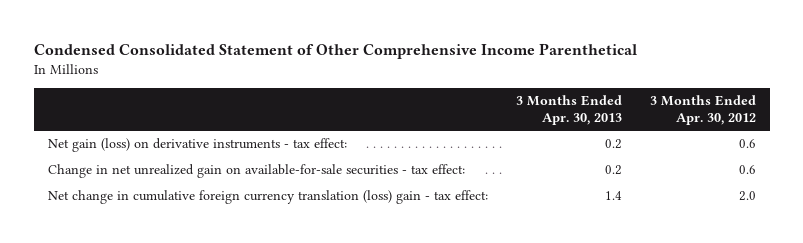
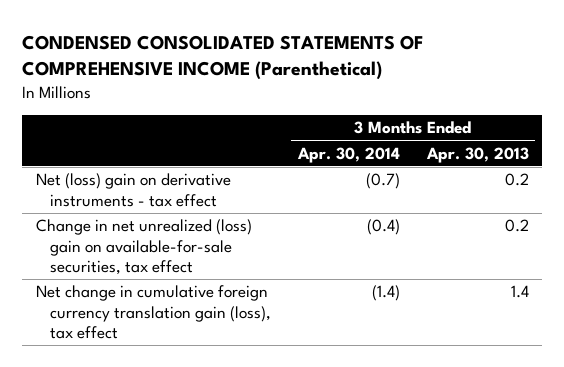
[33,43,637,60] Condensed Consolidated Statement of Other Comprehensive Income Parenthetical -> [22,34,424,80] CONDENSED CONSOLIDATED STATEMENTS OF COMPREHENSIVE INCOME (Parenthetical)
[649,95,756,125] 3 Months Ended Apr. 30, 2012 -> none
none -> [296,146,400,163] Apr. 30, 2014
[47,138,347,153] Net gain (loss) on derivative instruments - tax effect: -> [35,173,231,207] Net (loss) gain on derivative instruments - tax effect
[47,164,465,179] Change in net unrealized gain on available-for-sale securities - tax effect: -> [35,219,252,276] Change in net unrealized (loss) gain on available-for-sale securities, tax effect
[47,190,488,205] Net change in cumulative foreign currency translation (loss) gain - tax effect: -> [35,285,271,340] Net change in cumulative foreign currency translation gain (loss), tax effect

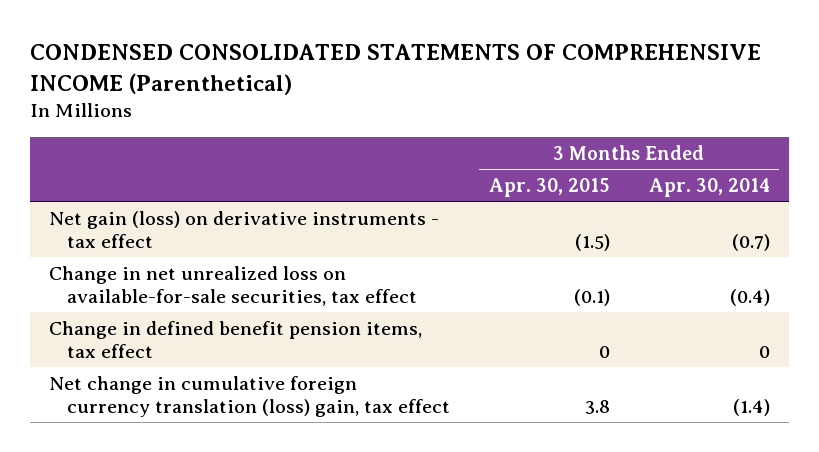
[425,146,529,163] Apr. 30, 2013 -> none
none -> [488,178,610,198] Apr. 30, 2015
[35,173,231,207] Net (loss) gain on derivative instruments - tax effect -> [49,210,440,248] Net gain (loss) on derivative instruments - tax effect
[35,219,252,276] Change in net unrealized (loss) gain on available-for-sale securities, tax effect -> [49,265,417,306] Change in net unrealized loss on available-for-sale securities, tax effect
none -> [49,320,423,358] Change in defined benefit pension items, tax effect
[35,285,271,340] Net change in cumulative foreign currency translation gain (loss), tax effect -> [49,375,450,417] Net change in cumulative foreign currency translation (loss) gain, tax effect

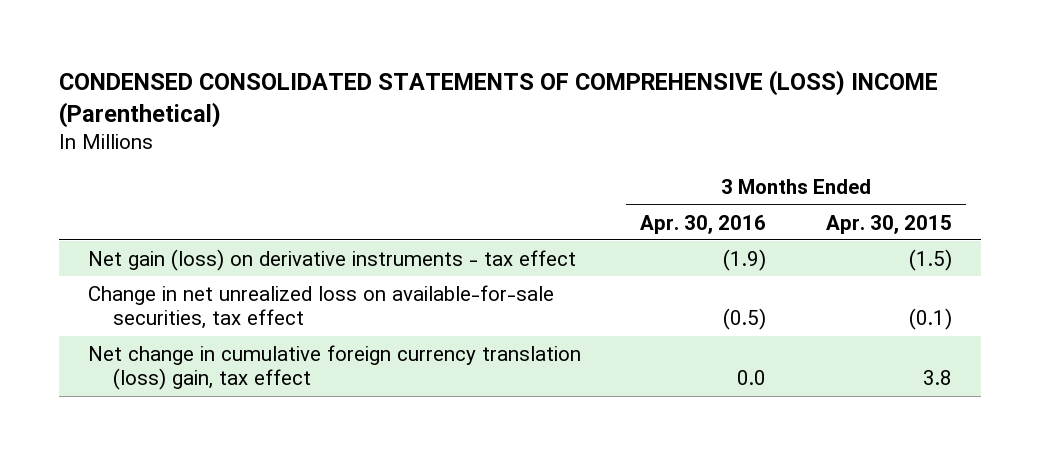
[29,44,761,95] CONDENSED CONSOLIDATED STATEMENTS OF COMPREHENSIVE INCOME (Parenthetical) -> [58,70,938,128] CONDENSED CONSOLIDATED STATEMENTS OF COMPREHENSIVE (LOSS) INCOME (Parenthetical)
[648,178,770,198] Apr. 30, 2014 -> none
none -> [640,214,767,234] Apr. 30, 2016
[49,320,423,358] Change in defined benefit pension items, tax effect -> none

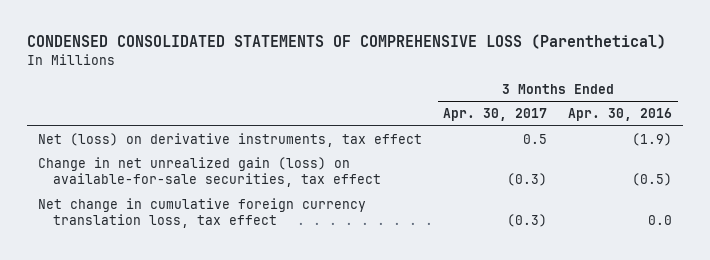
[58,70,938,128] CONDENSED CONSOLIDATED STATEMENTS OF COMPREHENSIVE (LOSS) INCOME (Parenthetical) -> [27,34,667,50] CONDENSED CONSOLIDATED STATEMENTS OF COMPREHENSIVE LOSS (Parenthetical)
[825,214,952,234] Apr. 30, 2015 -> none
none -> [443,108,548,122] Apr. 30, 2017
[88,248,577,271] Net gain (loss) on derivative instruments - tax effect -> [38,132,423,147] Net (loss) on derivative instruments, tax effect
[88,284,555,330] Change in net unrealized loss on available-for-sale securities, tax effect -> [38,156,381,188] Change in net unrealized gain (loss) on available-for-sale securities, tax effect
[88,344,582,391] Net change in cumulative foreign currency translation (loss) gain, tax effect -> [38,197,367,229] Net change in cumulative foreign currency translation loss, tax effect

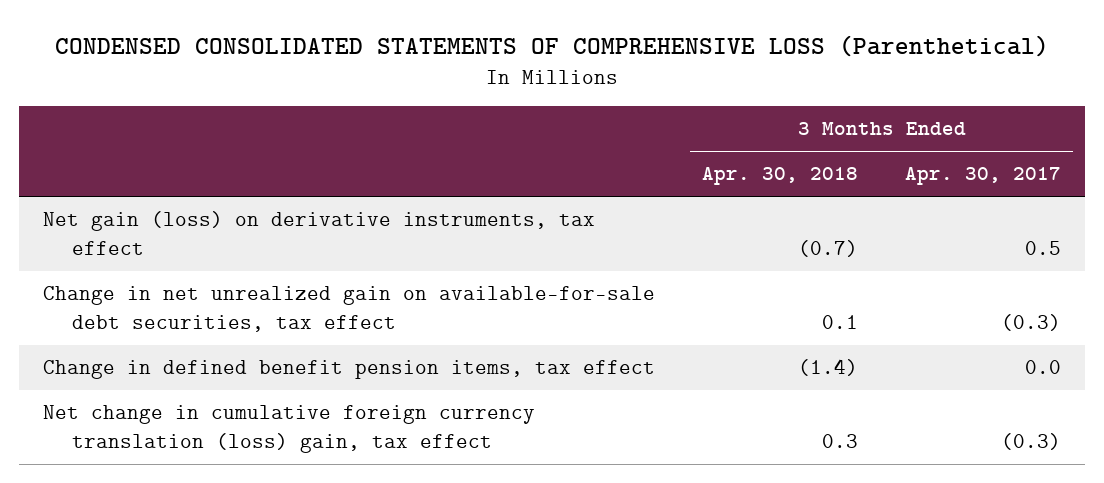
[568,108,673,122] Apr. 30, 2016 -> none
none -> [702,167,859,186] Apr. 30, 2018
[38,132,423,147] Net (loss) on derivative instruments, tax effect -> [43,211,596,255] Net gain (loss) on derivative instruments, tax effect
[38,156,381,188] Change in net unrealized gain (loss) on available-for-sale securities, tax effect -> [43,286,656,332] Change in net unrealized gain on available-for-sale debt securities, tax effect
none -> [43,360,656,380] Change in defined benefit pension items, tax effect
[38,197,367,229] Net change in cumulative foreign currency translation loss, tax effect -> [43,405,536,453] Net change in cumulative foreign currency translation (loss) gain, tax effect

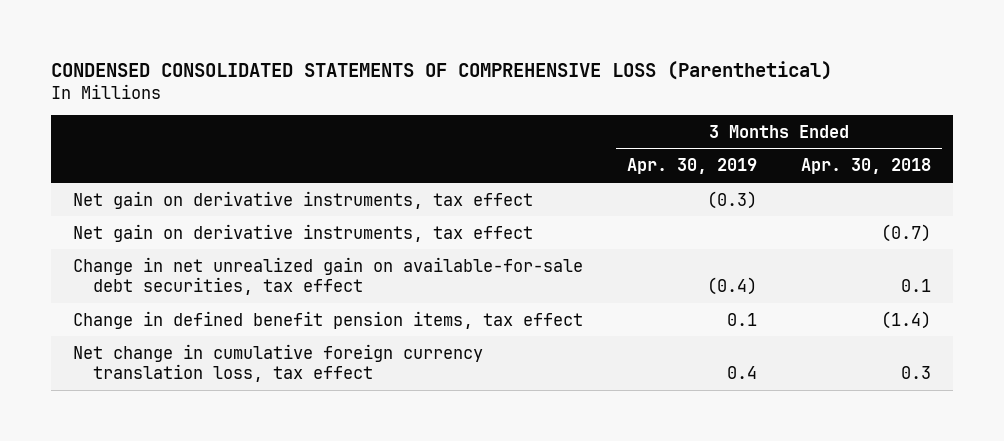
[905,167,1062,186] Apr. 30, 2017 -> none
none -> [627,158,758,175] Apr. 30, 2019
none -> [73,190,534,209] Net gain on derivative instruments, tax effect
[43,211,596,255] Net gain (loss) on derivative instruments, tax effect -> [73,223,534,242] Net gain on derivative instruments, tax effect
[43,405,536,453] Net change in cumulative foreign currency translation (loss) gain, tax effect -> [73,343,484,383] Net change in cumulative foreign currency translation loss, tax effect

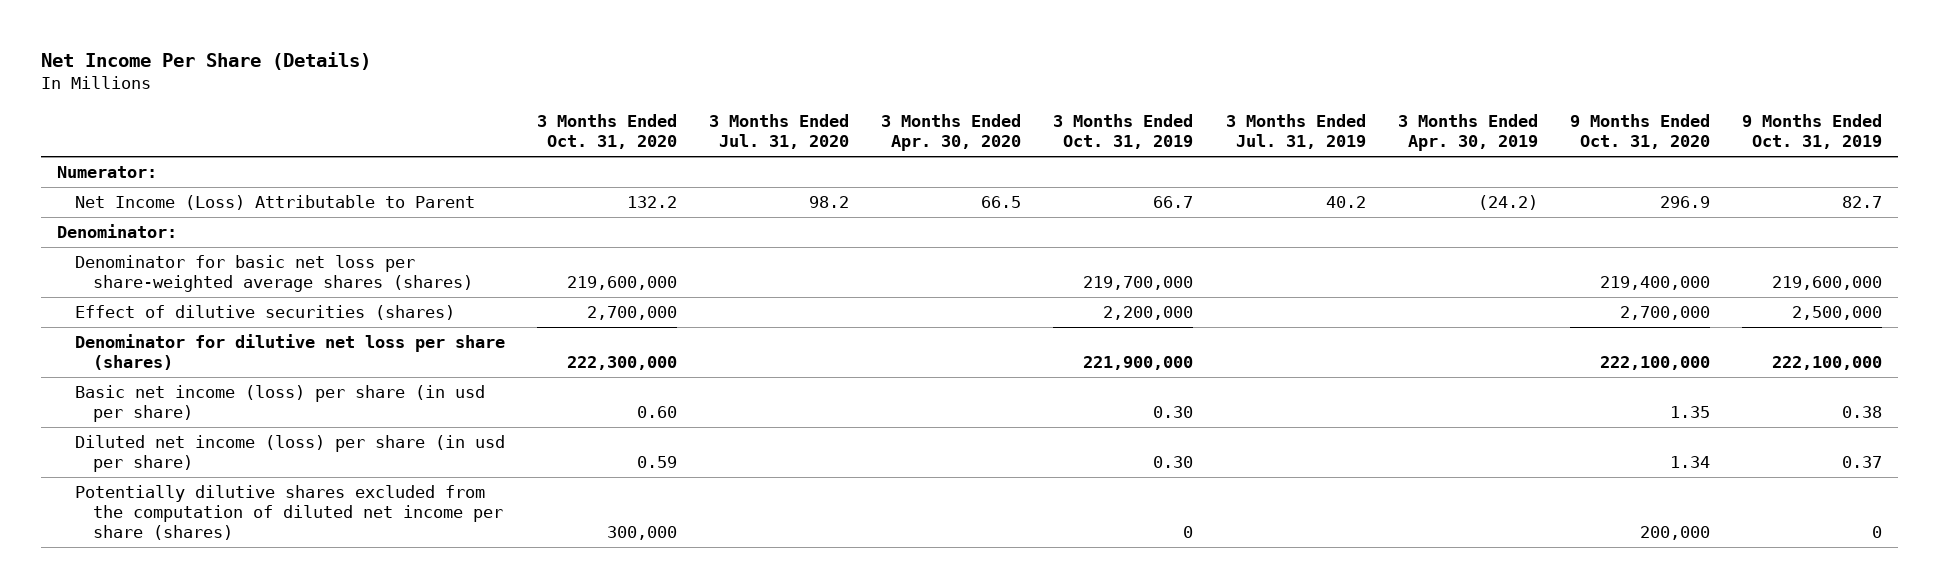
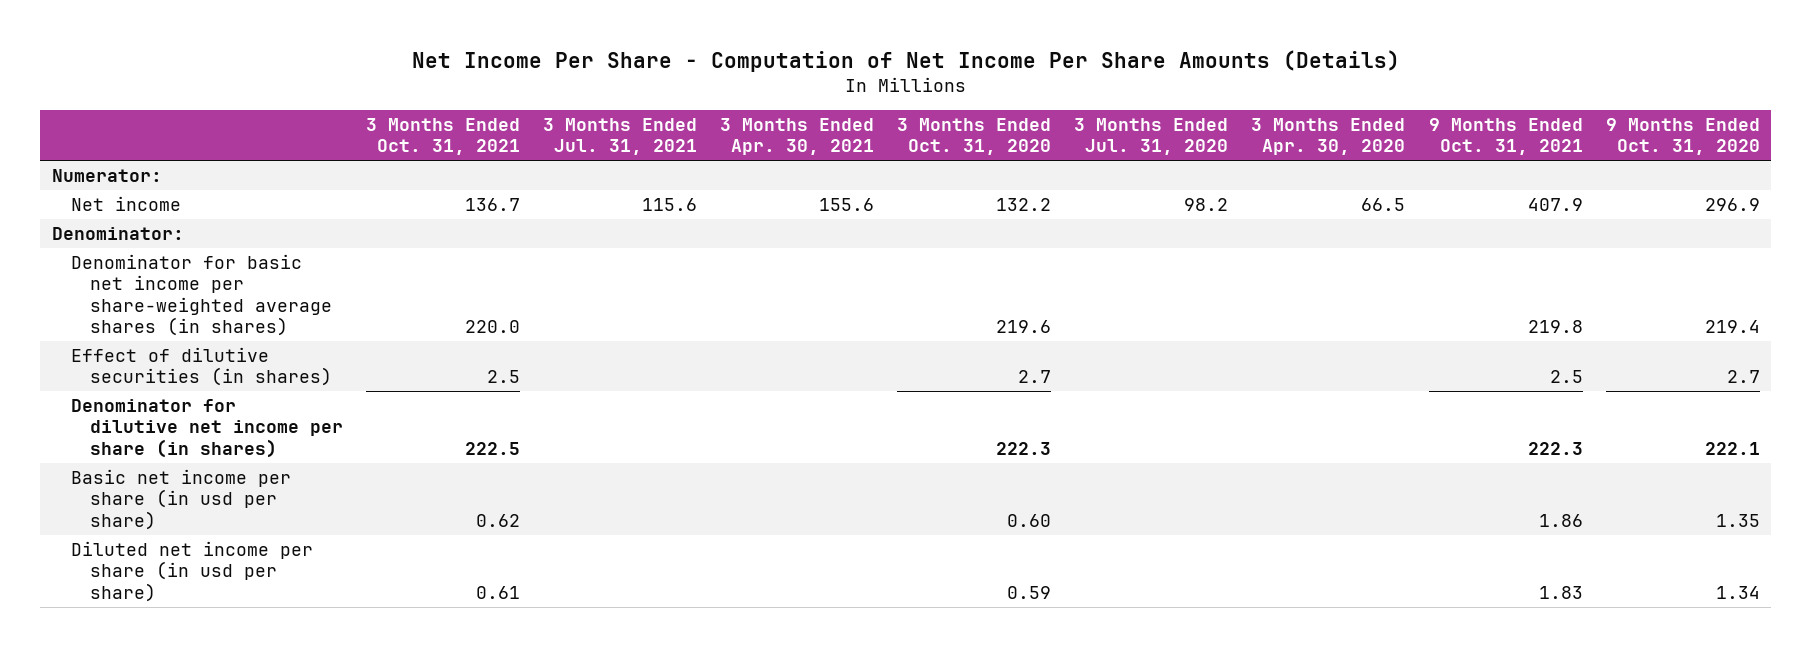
[40,51,371,70] Net Income Per Share (Details) -> [411,49,1400,72] Net Income Per Share - Computation of Net Income Per Share Amounts (Details)
[1053,114,1194,150] 3 Months Ended Oct. 31, 2019 -> none
[1225,114,1366,150] 3 Months Ended Jul. 31, 2019 -> none
[1397,114,1538,152] 3 Months Ended Apr. 30, 2019 -> none
[1742,114,1883,150] 9 Months Ended Oct. 31, 2019 -> none
none -> [366,117,521,156] 3 Months Ended Oct. 31, 2021
none -> [543,117,698,156] 3 Months Ended Jul. 31, 2021
none -> [720,117,875,156] 3 Months Ended Apr. 30, 2021
none -> [1428,117,1583,156] 9 Months Ended Oct. 31, 2021
[74,195,475,211] Net Income (Loss) Attributable to Parent -> [71,195,182,211] Net income
[74,485,503,540] Potentially dilutive shares excluded from the computation of diluted net income per share (shares) -> none
[74,255,473,293] Denominator for basic net loss per share-weighted average shares (shares) -> [71,253,333,337] Denominator for basic net income per share-weighted average shares (in shares)
[566,276,677,291] 219,600,000 -> [996,320,1052,334] 219.6
[1599,276,1710,291] 219,400,000 -> [1704,320,1760,334] 219.4
[74,305,455,321] Effect of dilutive securities (shares) -> [71,346,333,387] Effect of dilutive securities (in shares)
[586,306,677,321] 2,700,000 -> [1018,370,1052,384] 2.7
[1619,306,1710,321] 2,700,000 -> [1726,370,1760,384] 2.7
[74,334,505,371] Denominator for dilutive net loss per share (shares) -> [71,398,344,458] Denominator for dilutive net income per share (in shares)
[566,356,677,371] 222,300,000 -> [996,441,1052,455] 222.3
[1599,356,1710,371] 222,100,000 -> [1704,441,1760,455] 222.1
[74,385,485,423] Basic net income (loss) per share (in usd per share) -> [71,468,292,530] Basic net income per share (in usd per share)
[74,435,505,473] Diluted net income (loss) per share (in usd per share) -> [71,540,314,602] Diluted net income per share (in usd per share)

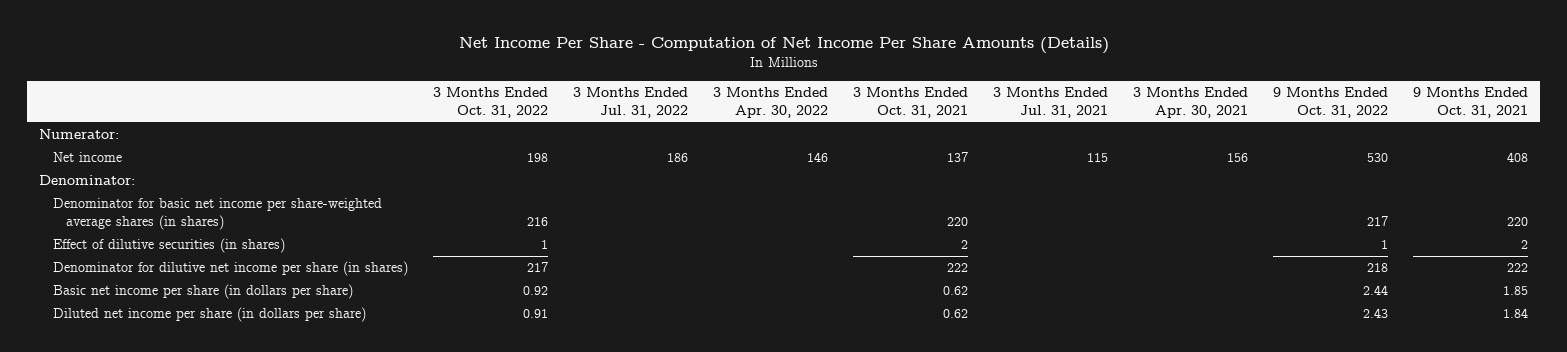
[897,117,1052,156] 3 Months Ended Oct. 31, 2020 -> none
[1074,117,1229,156] 3 Months Ended Jul. 31, 2020 -> none
[1251,117,1406,156] 3 Months Ended Apr. 30, 2020 -> none
[1605,117,1760,156] 9 Months Ended Oct. 31, 2020 -> none
none -> [432,87,548,119] 3 Months Ended Oct. 31, 2022
none -> [572,87,688,119] 3 Months Ended Jul. 31, 2022
none -> [712,87,828,119] 3 Months Ended Apr. 30, 2022
none -> [1272,87,1388,119] 9 Months Ended Oct. 31, 2022
[465,197,521,211] 136.7 -> [946,152,968,163] 137
[642,197,698,211] 115.6 -> [1086,153,1108,163] 115
[819,197,875,211] 155.6 -> [1226,153,1248,163] 156
[1527,197,1583,211] 407.9 -> [1506,152,1528,163] 408
[465,320,521,334] 220.0 -> [946,217,968,227] 220
[1527,320,1583,334] 219.8 -> [1506,217,1528,227] 220
[487,370,521,384] 2.5 -> [960,240,968,250] 2
[1549,370,1583,384] 2.5 -> [1520,240,1528,250] 2
[465,441,521,455] 222.5 -> [946,263,968,273] 222
[1527,441,1583,455] 222.3 -> [1506,263,1528,273] 222
[71,468,292,530] Basic net income per share (in usd per share) -> [52,284,353,300] Basic net income per share (in dollars per share)
[1538,513,1583,527] 1.86 -> [1502,286,1528,296] 1.85
[71,540,314,602] Diluted net income per share (in usd per share) -> [52,307,366,323] Diluted net income per share (in dollars per share)
[476,585,521,599] 0.61 -> [942,309,968,319] 0.62
[1538,585,1583,599] 1.83 -> [1502,308,1528,319] 1.84

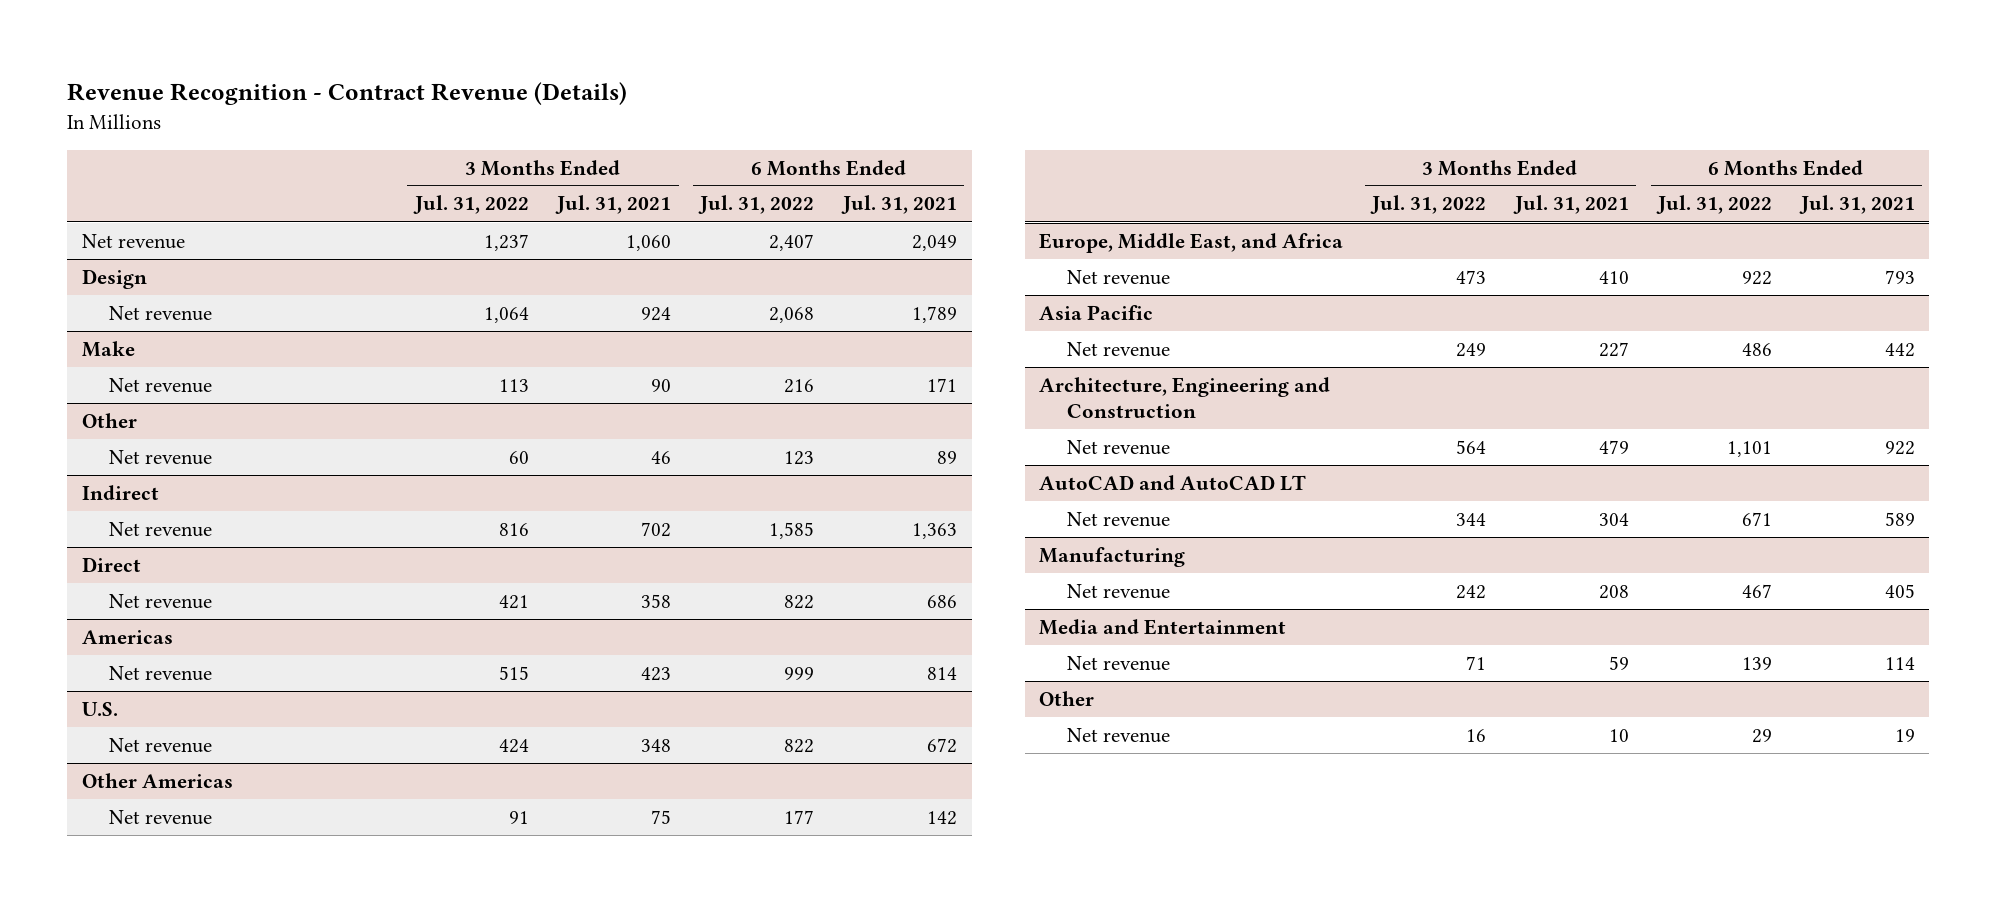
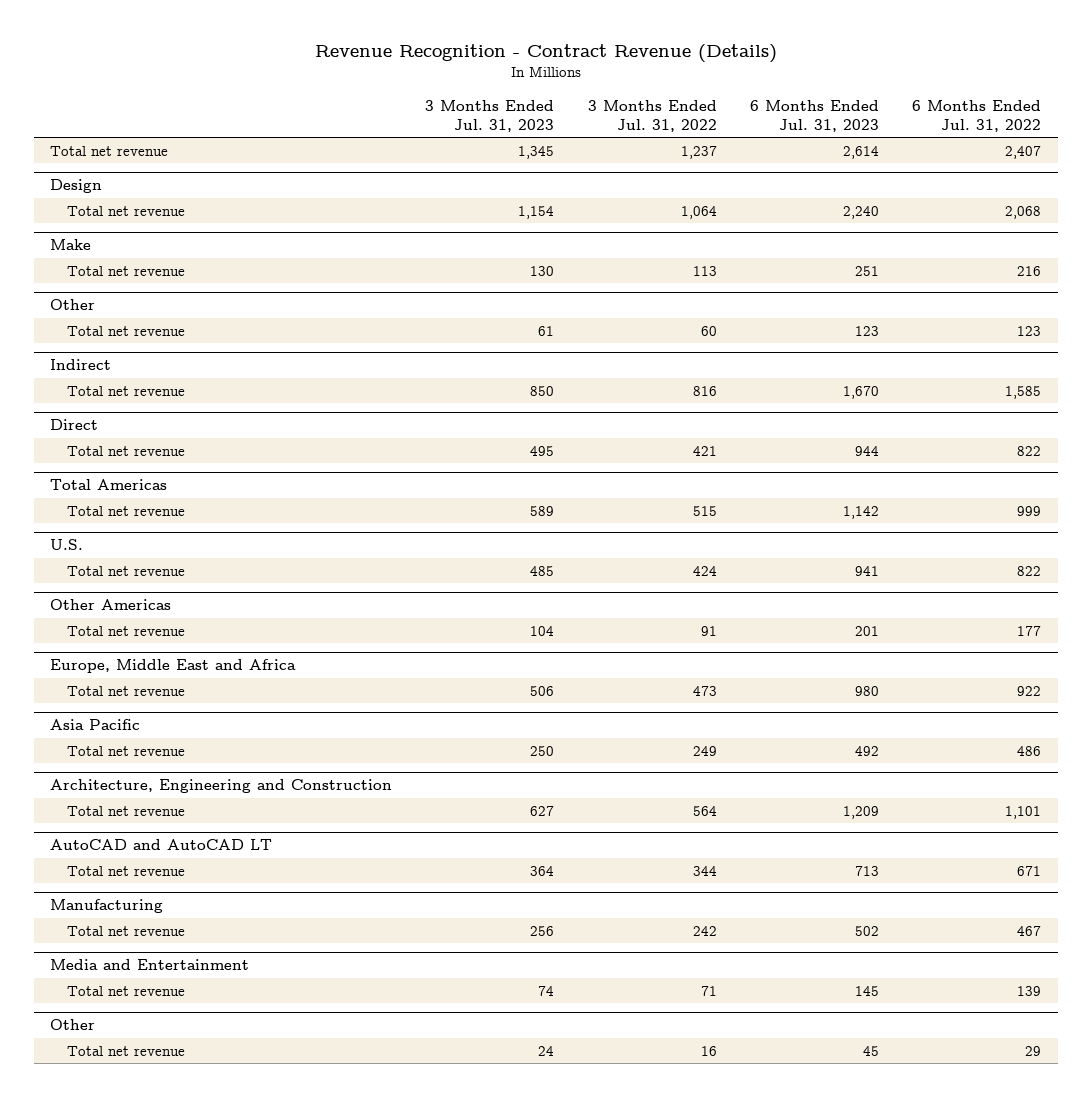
[555,195,672,215] Jul. 31, 2021 -> none
[841,195,958,215] Jul. 31, 2021 -> none
none -> [425,99,555,132] 3 Months Ended Jul. 31, 2023
none -> [749,99,879,132] 6 Months Ended Jul. 31, 2023
[81,233,185,249] Net revenue -> [50,145,169,156] Total net revenue
[109,305,213,321] Net revenue -> [67,205,186,216] Total net revenue
[109,377,213,393] Net revenue -> [67,265,186,276] Total net revenue
[109,449,213,465] Net revenue -> [67,325,186,336] Total net revenue
[109,521,213,537] Net revenue -> [67,385,186,396] Total net revenue
[109,593,213,609] Net revenue -> [67,445,186,456] Total net revenue
[81,629,173,644] Americas -> [50,479,168,491] Total Americas
[109,665,213,681] Net revenue -> [67,505,186,516] Total net revenue
[109,737,213,753] Net revenue -> [67,565,186,576] Total net revenue
[109,809,213,825] Net revenue -> [67,625,186,636] Total net revenue
[1039,232,1344,253] Europe, Middle East, and Africa -> [50,659,297,674] Europe, Middle East and Africa
[1066,269,1170,285] Net revenue -> [67,685,186,696] Total net revenue
[1066,341,1170,357] Net revenue -> [67,745,186,756] Total net revenue
[1066,439,1170,455] Net revenue -> [67,805,186,816] Total net revenue
[1066,511,1170,527] Net revenue -> [67,865,186,876] Total net revenue
[1066,583,1170,599] Net revenue -> [67,925,186,936] Total net revenue
[1066,655,1170,671] Net revenue -> [67,985,186,996] Total net revenue
[1066,727,1170,743] Net revenue -> [67,1045,186,1056] Total net revenue

